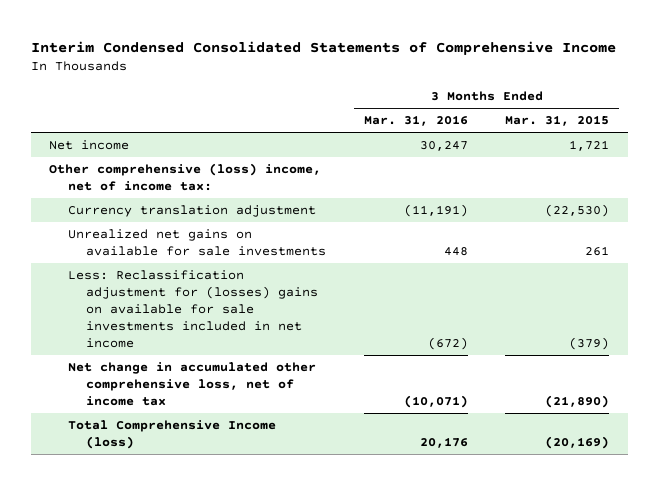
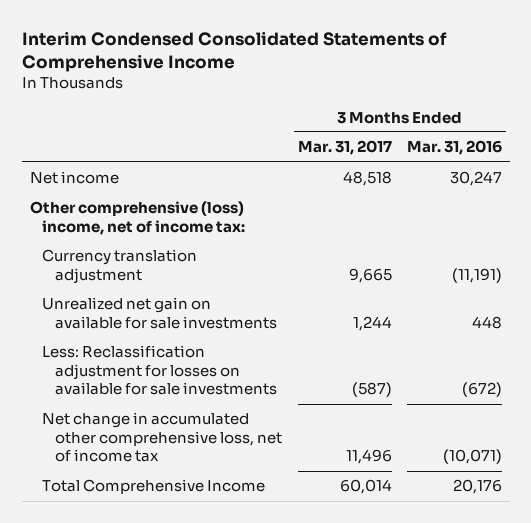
[505,115,610,127] Mar. 31, 2015 -> none
none -> [297,140,392,156] Mar. 31, 2017
[67,229,327,257] Unrealized net gains on available for sale investments -> [42,297,278,329] Unrealized net gain on available for sale investments
[67,270,319,349] Less: Reclassification adjustment for (losses) gains on available for sale investments included in net income -> [42,345,278,396] Less: Reclassification adjustment for losses on available for sale investments
[67,420,276,450] Total Comprehensive Income (loss) -> [42,479,266,495] Total Comprehensive Income

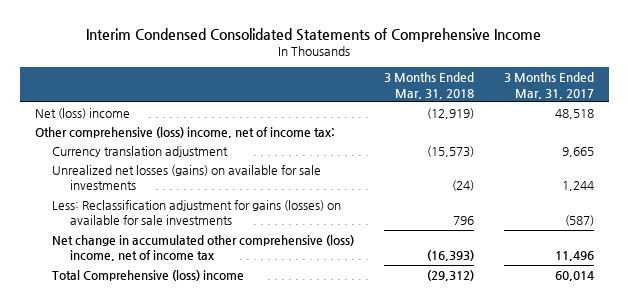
[406,140,502,156] Mar. 31, 2016 -> none
none -> [384,72,475,99] 3 Months Ended Mar. 31, 2018
[29,171,119,185] Net income -> [34,107,130,119] Net (loss) income
[42,297,278,329] Unrealized net gain on available for sale investments -> [52,164,322,191] Unrealized net losses (gains) on available for sale investments
[42,345,278,396] Less: Reclassification adjustment for losses on available for sale investments -> [52,199,342,226] Less: Reclassification adjustment for gains (losses) on available for sale investments
[42,412,283,463] Net change in accumulated other comprehensive loss, net of income tax -> [52,234,355,262] Net change in accumulated other comprehensive (loss) income, net of income tax
[42,479,266,495] Total Comprehensive Income -> [52,269,245,281] Total Comprehensive (loss) income

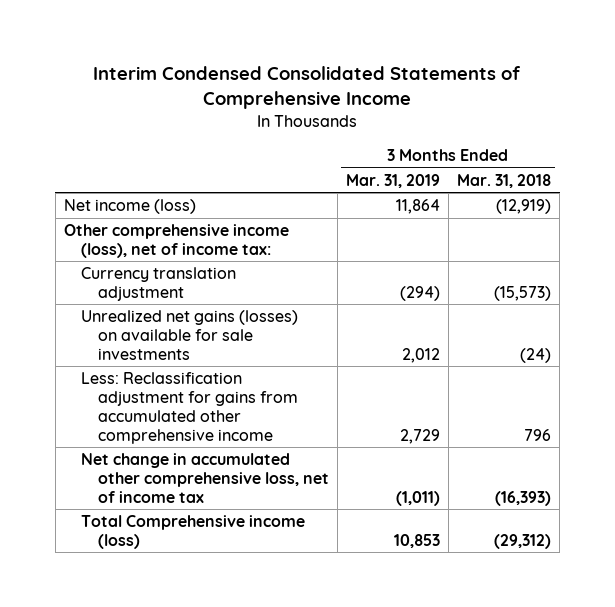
[503,72,594,99] 3 Months Ended Mar. 31, 2017 -> none
none -> [345,173,440,188] Mar. 31, 2019
[34,107,130,119] Net (loss) income -> [63,199,196,215] Net income (loss)
[34,126,335,138] Other comprehensive (loss) income, net of income tax: -> [63,224,289,258] Other comprehensive income (loss), net of income tax:
[52,164,322,191] Unrealized net losses (gains) on available for sale investments -> [80,310,298,360] Unrealized net gains (losses) on available for sale investments
[52,199,342,226] Less: Reclassification adjustment for gains (losses) on available for sale investments -> [80,372,298,444] Less: Reclassification adjustment for gains from accumulated other comprehensive income
[52,234,355,262] Net change in accumulated other comprehensive (loss) income, net of income tax -> [80,453,329,503] Net change in accumulated other comprehensive loss, net of income tax
[52,269,245,281] Total Comprehensive (loss) income -> [80,515,305,549] Total Comprehensive income (loss)

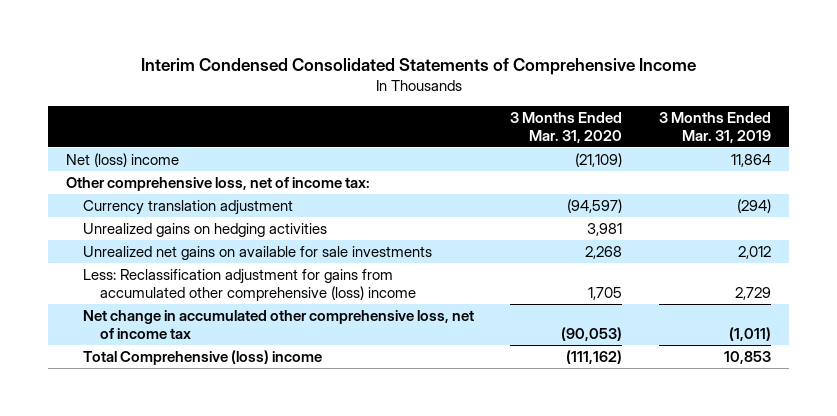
[456,173,551,188] Mar. 31, 2018 -> none
none -> [510,111,623,143] 3 Months Ended Mar. 31, 2020
[63,199,196,215] Net income (loss) -> [66,152,180,167] Net (loss) income
[63,224,289,258] Other comprehensive income (loss), net of income tax: -> [66,176,371,191] Other comprehensive loss, net of income tax:
none -> [83,222,328,237] Unrealized gains on hedging activities
[80,310,298,360] Unrealized net gains (losses) on available for sale investments -> [83,245,433,260] Unrealized net gains on available for sale investments
[80,372,298,444] Less: Reclassification adjustment for gains from accumulated other comprehensive income -> [83,268,416,302] Less: Reclassification adjustment for gains from accumulated other comprehensive (loss) income
[80,515,305,549] Total Comprehensive income (loss) -> [83,349,323,365] Total Comprehensive (loss) income

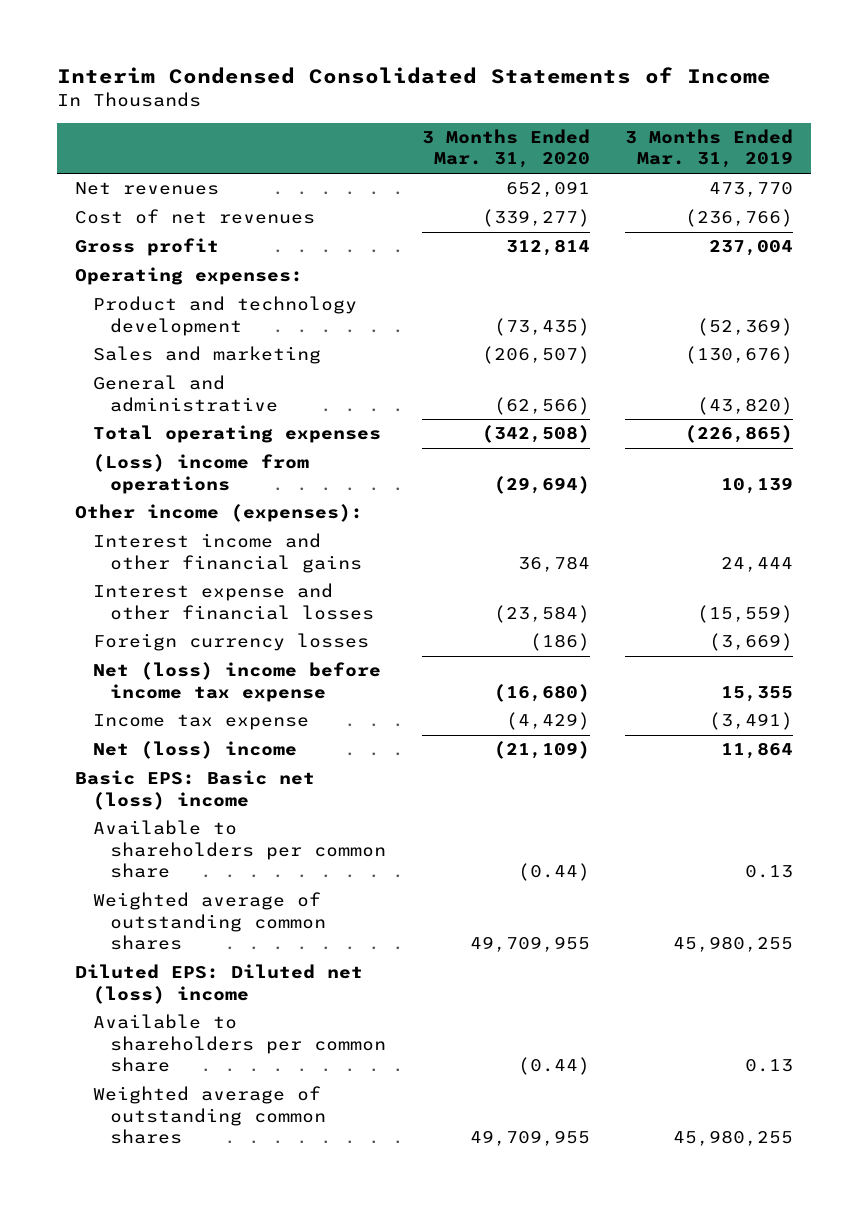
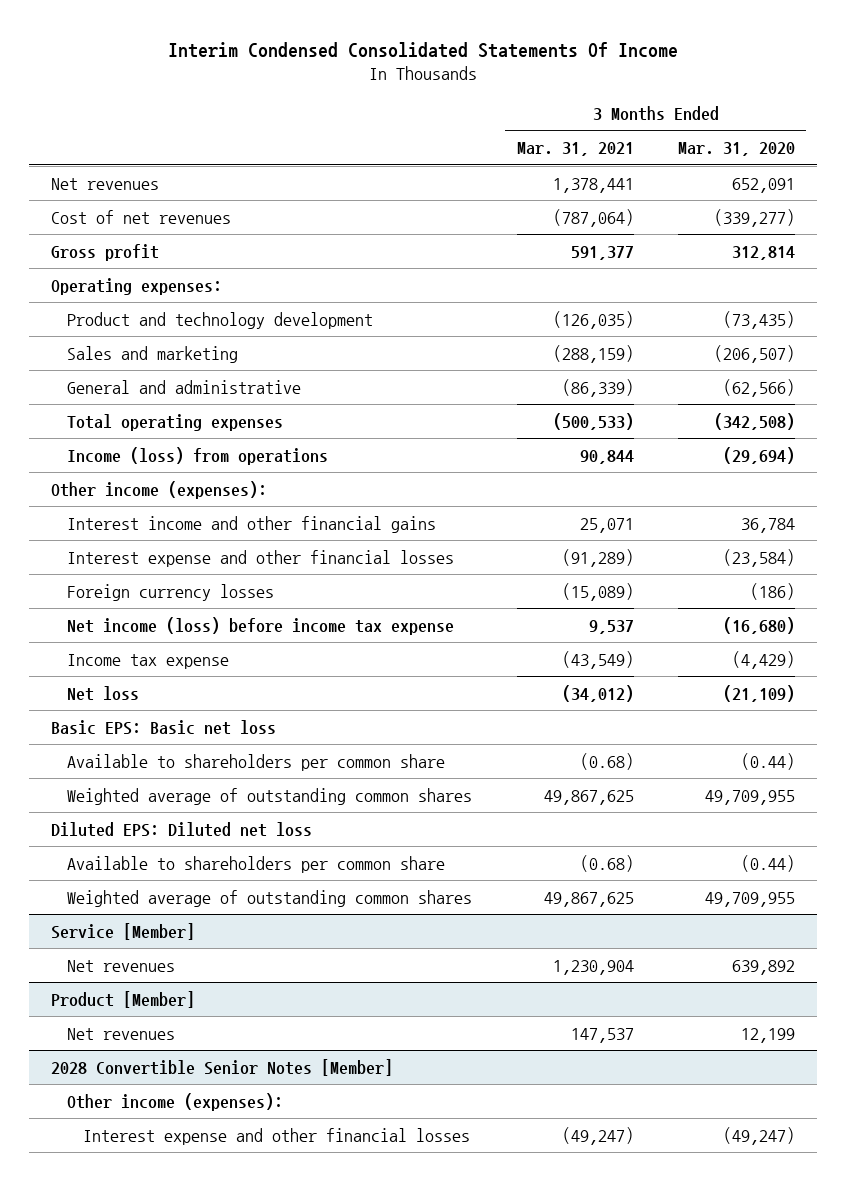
[57,67,772,85] Interim Condensed Consolidated Statements of Income -> [168,41,679,58] Interim Condensed Consolidated Statements Of Income
[625,129,794,169] 3 Months Ended Mar. 31, 2019 -> none
none -> [516,142,634,157] Mar. 31, 2021
[92,454,309,494] (Loss) income from operations -> [67,446,329,465] Income (loss) from operations
[92,662,381,702] Net (loss) income before income tax expense -> [67,616,455,635] Net income (loss) before income tax expense
[92,741,297,760] Net (loss) income -> [67,685,140,701] Net loss
[74,770,315,810] Basic EPS: Basic net (loss) income -> [51,719,277,735] Basic EPS: Basic net loss
[74,964,363,1004] Diluted EPS: Diluted net (loss) income -> [51,821,313,837] Diluted EPS: Diluted net loss
none -> [51,922,196,940] Service [Member]
none -> [67,959,176,972] Net revenues
none -> [51,990,196,1008] Product [Member]
none -> [67,1027,176,1040] Net revenues
none -> [51,1058,394,1076] 2028 Convertible Senior Notes [Member]
none -> [67,1092,284,1111] Other income (expenses):
none -> [82,1127,470,1145] Interest expense and other financial losses

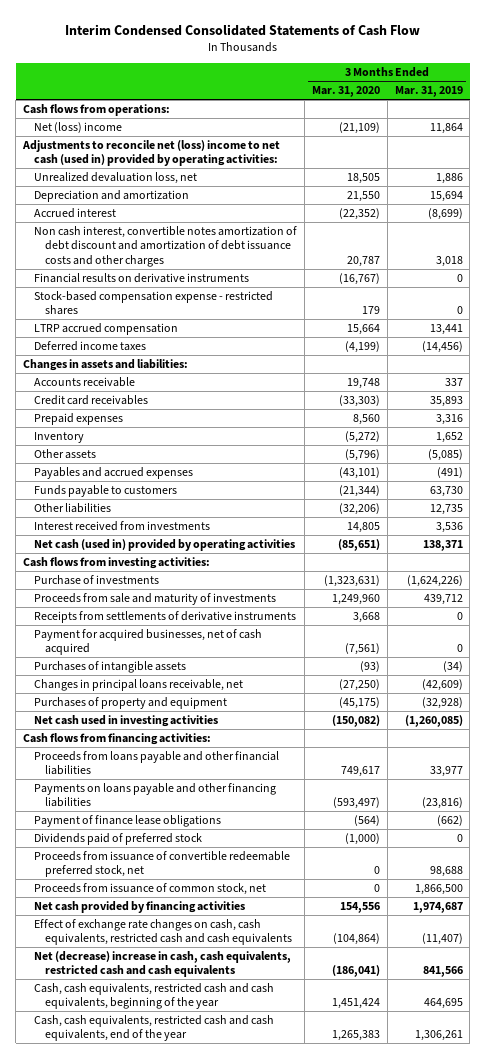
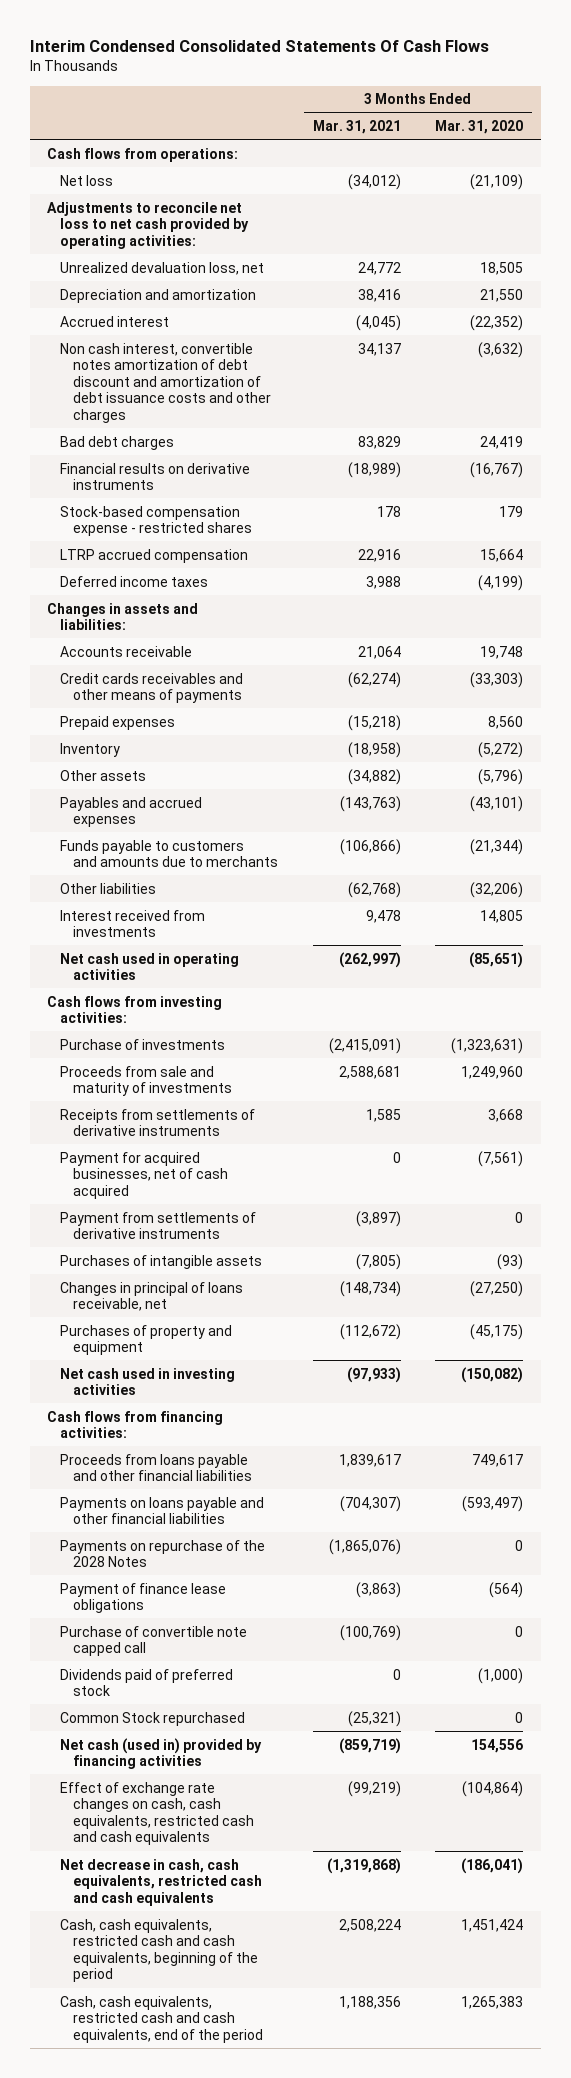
[64,23,420,36] Interim Condensed Consolidated Statements of Cash Flow -> [29,40,489,53] Interim Condensed Consolidated Statements Of Cash Flows
[394,86,463,98] Mar. 31, 2019 -> none
none -> [312,119,401,134] Mar. 31, 2021
[34,121,123,133] Net (loss) income -> [60,174,114,186] Net loss
[22,139,281,167] Adjustments to reconcile net (loss) income to net cash (used in) provided by operating activities: -> [47,201,250,249] Adjustments to reconcile net loss to net cash provided by operating activities:
[346,255,380,267] 20,787 -> [478,341,524,358] (3,632)
none -> [60,435,175,450] Bad debt charges
[34,394,149,405] Credit card receivables -> [60,672,244,704] Credit cards receivables and other means of payments
[34,484,178,497] Funds payable to customers -> [60,839,279,868] Funds payable to customers and amounts due to merchants
[34,538,296,551] Net cash (used in) provided by operating activities -> [60,952,240,981] Net cash used in operating activities
none -> [60,1211,257,1240] Payment from settlements of derivative instruments
[34,678,244,691] Changes in principal loans receivable, net -> [60,1281,244,1312] Changes in principal of loans receivable, net
[34,782,277,808] Payments on loans payable and other financing liabilities -> [60,1496,265,1525] Payments on loans payable and other financial liabilities
none -> [60,1539,266,1568] Payments on repurchase of the 2028 Notes
none -> [60,1625,248,1657] Purchase of convertible note capped call
[34,850,291,878] Proceeds from issuance of convertible redeemable preferred stock, net -> none
[34,882,267,895] Proceeds from issuance of common stock, net -> none
none -> [60,1711,246,1726] Common Stock repurchased
[34,900,246,913] Net cash provided by financing activities -> [60,1737,263,1770] Net cash (used in) provided by financing activities
[34,950,292,978] Net (decrease) increase in cash, cash equivalents, restricted cash and cash equivalents -> [60,1858,263,1906] Net decrease in cash, cash equivalents, restricted cash and cash equivalents
[34,982,275,1010] Cash, cash equivalents, restricted cash and cash equivalents, beginning of the year -> [60,1918,259,1983] Cash, cash equivalents, restricted cash and cash equivalents, beginning of the period
[34,1014,275,1042] Cash, cash equivalents, restricted cash and cash equivalents, end of the year -> [60,1995,264,2043] Cash, cash equivalents, restricted cash and cash equivalents, end of the period

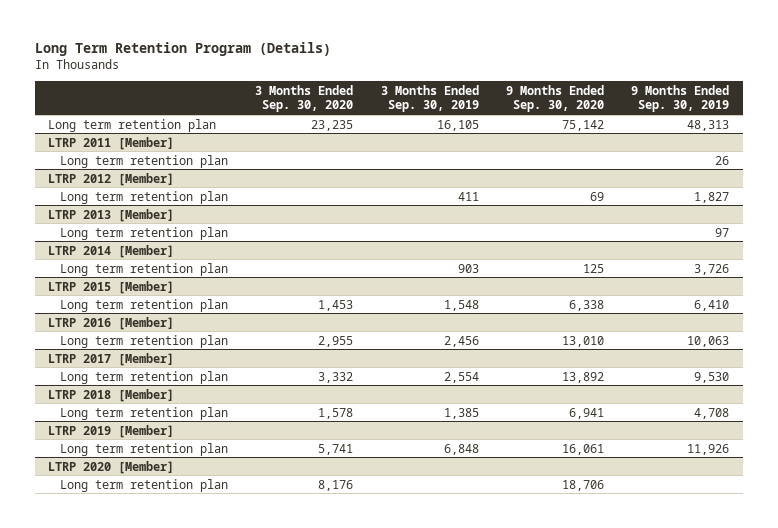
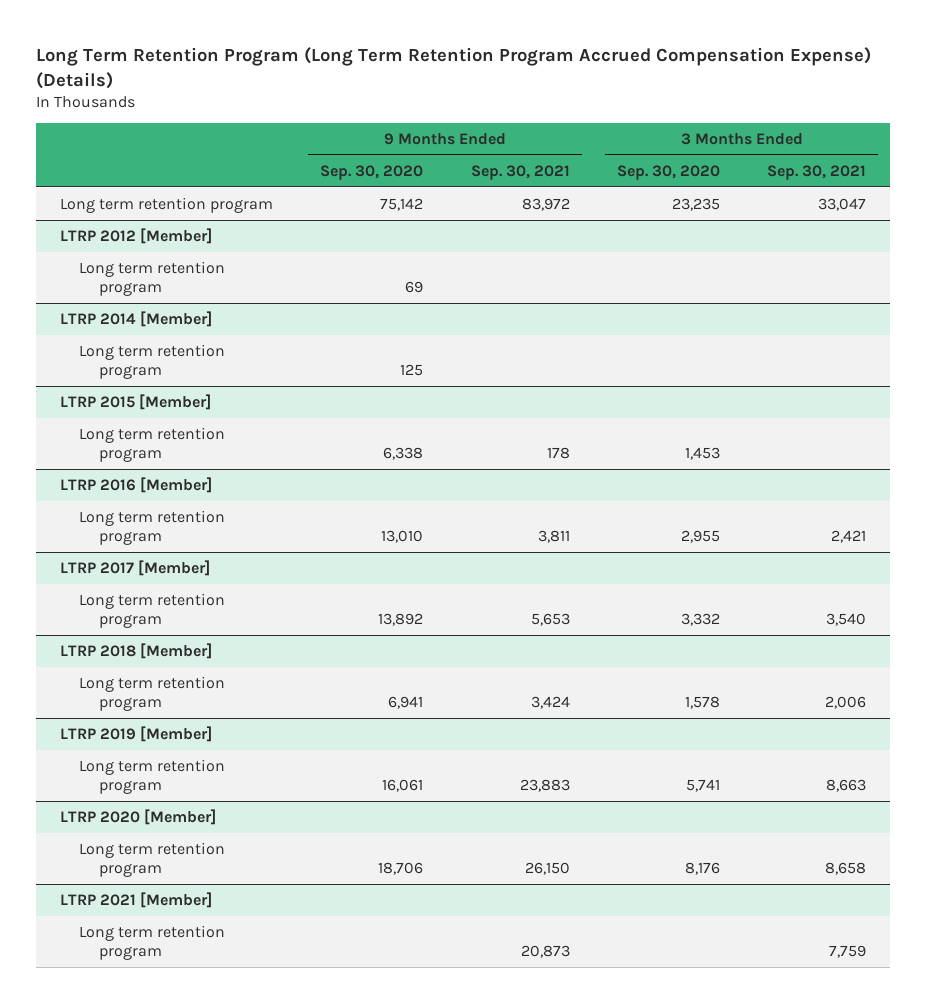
[34,42,331,57] Long Term Retention Program (Details) -> [36,46,872,89] Long Term Retention Program (Long Term Retention Program Accrued Compensation Expense) (Details)
[380,84,479,113] 3 Months Ended Sep. 30, 2019 -> none
[631,84,730,113] 9 Months Ended Sep. 30, 2019 -> none
none -> [470,164,570,180] Sep. 30, 2021
none -> [767,164,867,180] Sep. 30, 2021
[48,136,175,150] LTRP 2011 [Member] -> none
[59,154,228,168] Long term retention plan -> none
[48,118,217,132] Long term retention plan -> [59,196,273,213] Long term retention program
[48,208,175,222] LTRP 2013 [Member] -> none
[59,226,228,240] Long term retention plan -> none
[59,190,228,204] Long term retention plan -> [79,260,226,297] Long term retention program
[59,262,228,276] Long term retention plan -> [79,343,226,380] Long term retention program
[59,298,228,312] Long term retention plan -> [79,426,226,463] Long term retention program
[59,334,228,348] Long term retention plan -> [79,509,226,546] Long term retention program
[59,370,228,384] Long term retention plan -> [79,592,226,629] Long term retention program
[59,406,228,420] Long term retention plan -> [79,675,226,712] Long term retention program
[59,442,228,456] Long term retention plan -> [79,758,226,795] Long term retention program
[59,478,228,492] Long term retention plan -> [79,841,226,878] Long term retention program
none -> [59,891,212,908] LTRP 2021 [Member]
none -> [79,924,226,961] Long term retention program

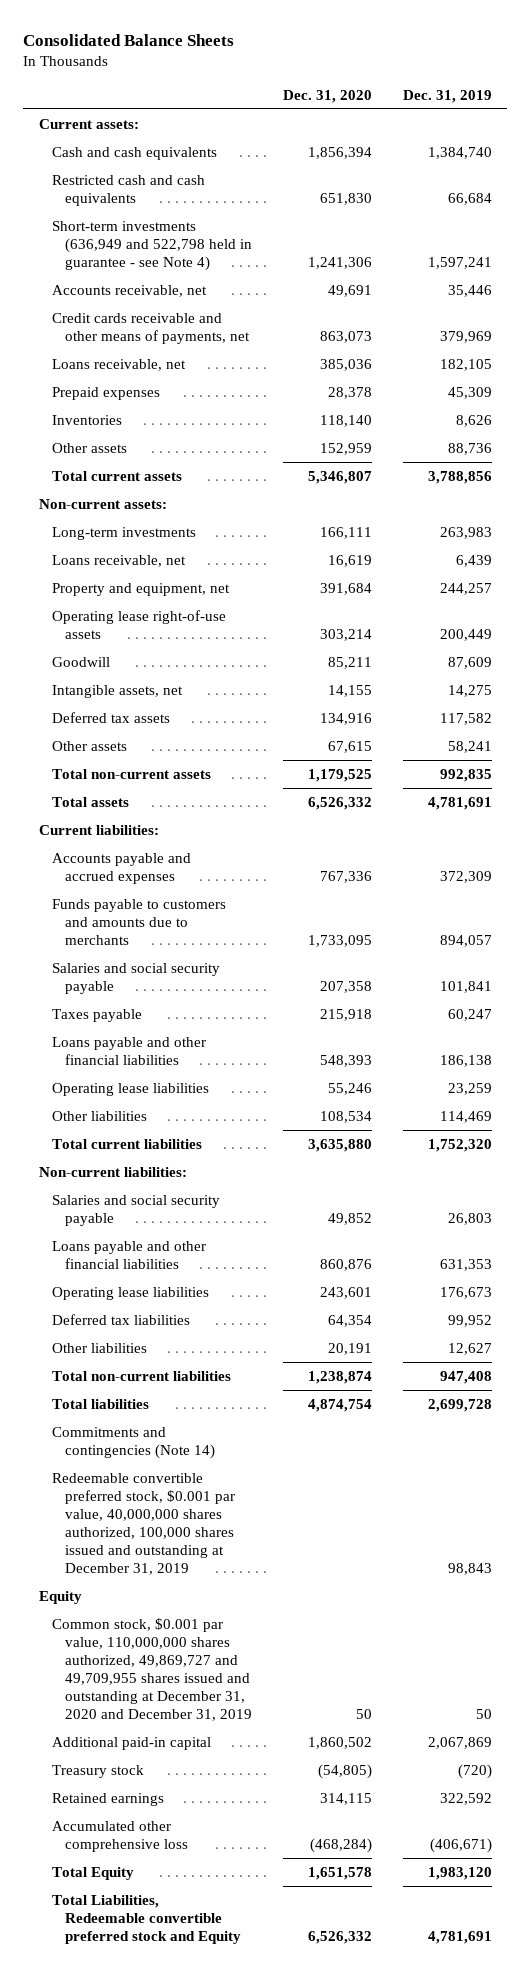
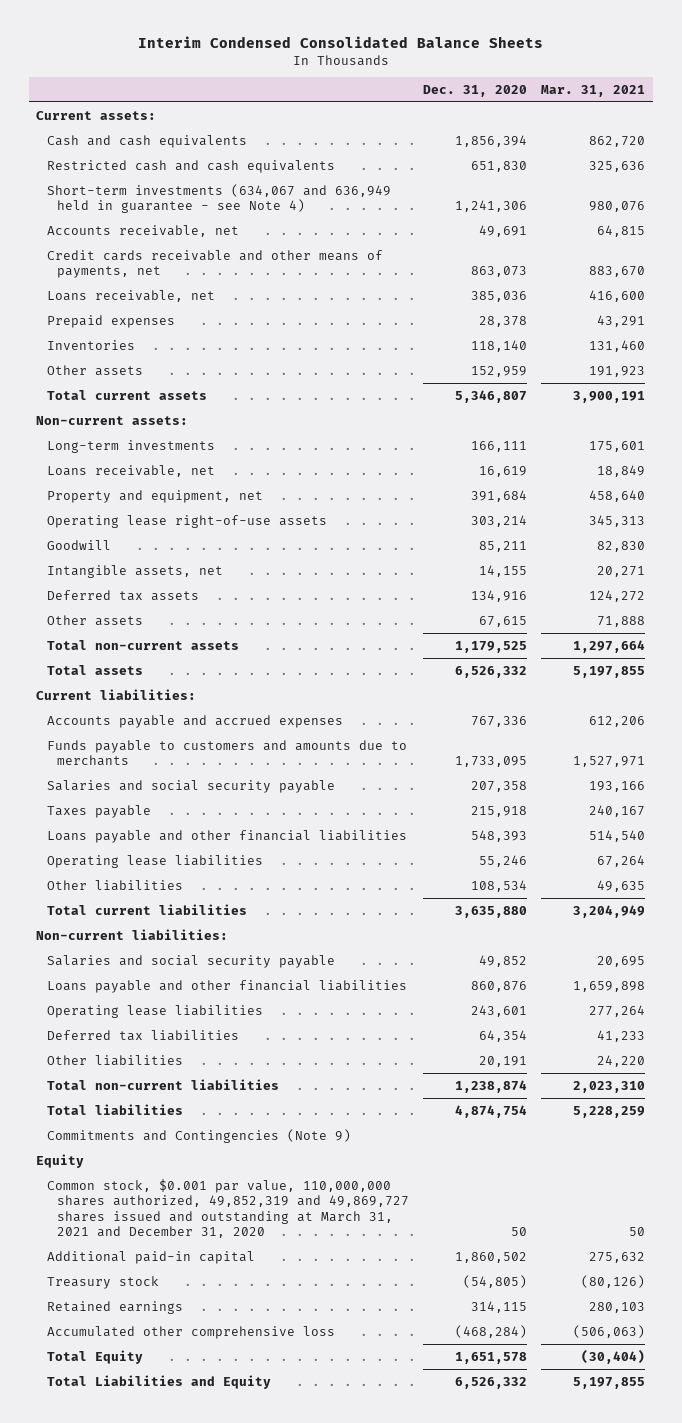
[23,34,235,47] Consolidated Balance Sheets -> [137,36,543,49] Interim Condensed Consolidated Balance Sheets
[402,89,492,103] Dec. 31, 2019 -> none
none -> [541,84,646,97] Mar. 31, 2021
[51,220,252,271] Short-term investments (636,949 and 522,798 held in guarantee - see Note 4) -> [46,183,391,214] Short-term investments (634,067 and 636,949 held in guarantee - see Note 4)
[51,1472,235,1575] Redeemable convertible preferred stock, $0.001 par value, 40,000,000 shares authorized, 100,000 shares issued and outstanding at December 31, 2019 -> none
[51,1426,215,1459] Commitments and contingencies (Note 14) -> [46,1128,351,1143] Commitments and Contingencies (Note 9)
[51,1617,252,1721] Common stock, $0.001 par value, 110,000,000 shares authorized, 49,869,727 and 49,709,955 shares issued and outstanding at December 31, 2020 and December 31, 2019 -> [46,1178,409,1239] Common stock, $0.001 par value, 110,000,000 shares authorized, 49,852,319 and 49,869,727 shares issued and outstanding at March 31, 2021 and December 31, 2020
[51,1894,241,1944] Total Liabilities, Redeemable convertible preferred stock and Equity -> [46,1374,271,1389] Total Liabilities and Equity

